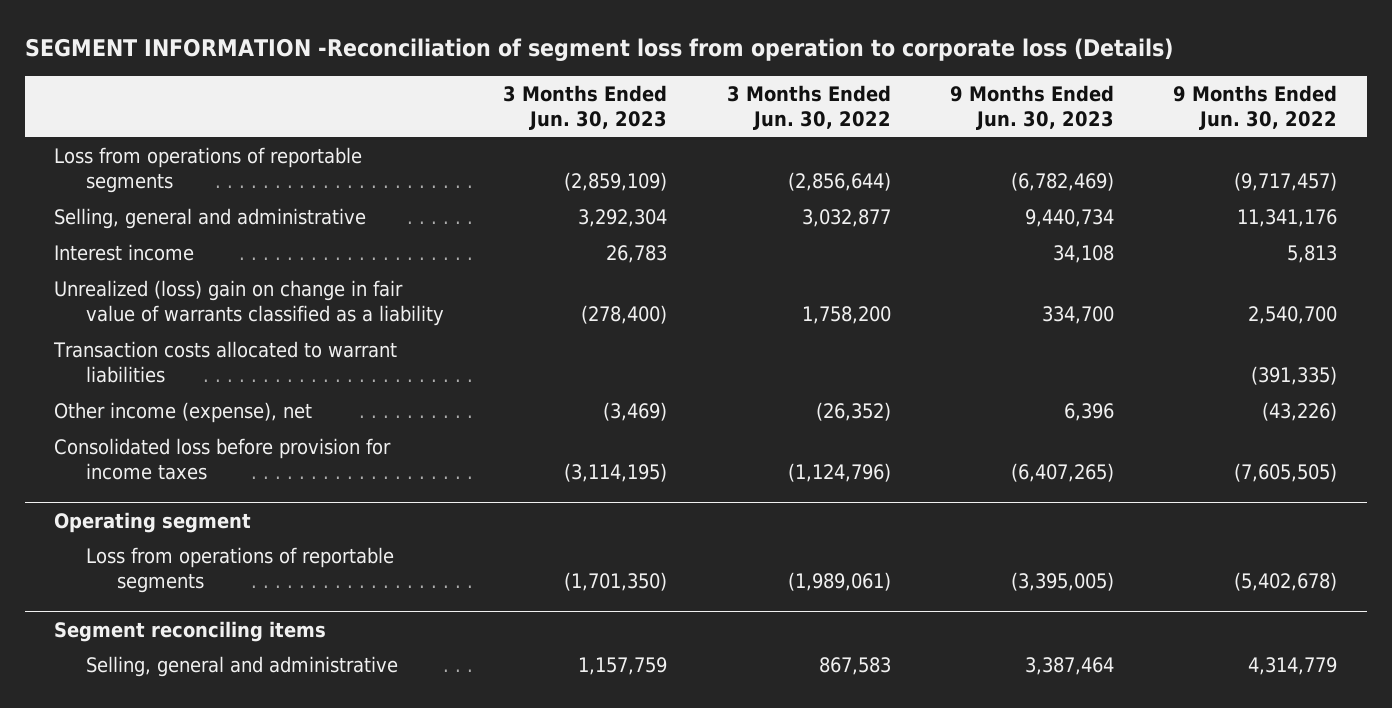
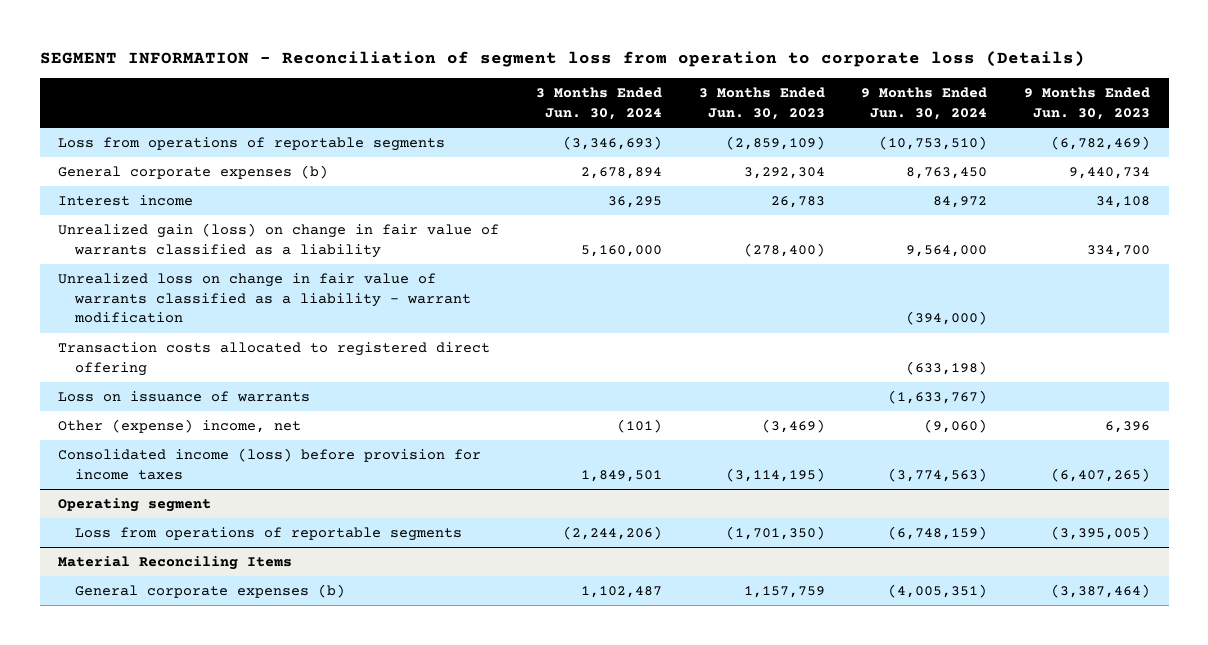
[24,37,1173,61] SEGMENT INFORMATION -Reconciliation of segment loss from operation to corporate loss (Details) -> [39,51,1085,68] SEGMENT INFORMATION - Reconciliation of segment loss from operation to corporate loss (Details)
[726,85,891,131] 3 Months Ended Jun. 30, 2022 -> none
[1173,85,1338,131] 9 Months Ended Jun. 30, 2022 -> none
none -> [535,87,662,120] 3 Months Ended Jun. 30, 2024
none -> [861,87,988,120] 9 Months Ended Jun. 30, 2024
[54,208,367,230] Selling, general and administrative -> [58,165,329,180] General corporate expenses (b)
[53,341,398,384] Transaction costs allocated to warrant liabilities -> none
[54,280,444,327] Unrealized (loss) gain on change in fair value of warrants classified as a liability -> [58,223,500,258] Unrealized gain (loss) on change in fair value of warrants classified as a liability
none -> [58,273,472,324] Unrealized loss on change in fair value of warrants classified as a liability - warrant modification
none -> [58,342,491,376] Transaction costs allocated to registered direct offering
none -> [58,391,311,403] Loss on issuance of warrants
[54,402,313,424] Other income (expense), net -> [58,419,302,434] Other (expense) income, net
[54,438,392,481] Consolidated loss before provision for income taxes -> [58,448,482,480] Consolidated income (loss) before provision for income taxes
[85,656,398,678] Selling, general and administrative -> none
[54,620,327,642] Segment reconciling items -> [58,556,293,571] Material Reconciling Items
none -> [75,584,346,599] General corporate expenses (b)

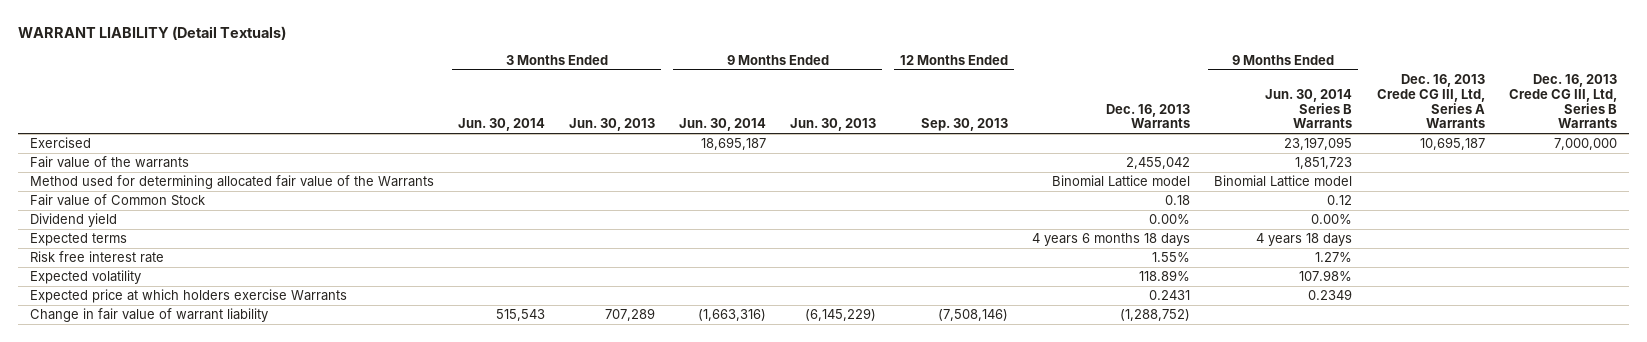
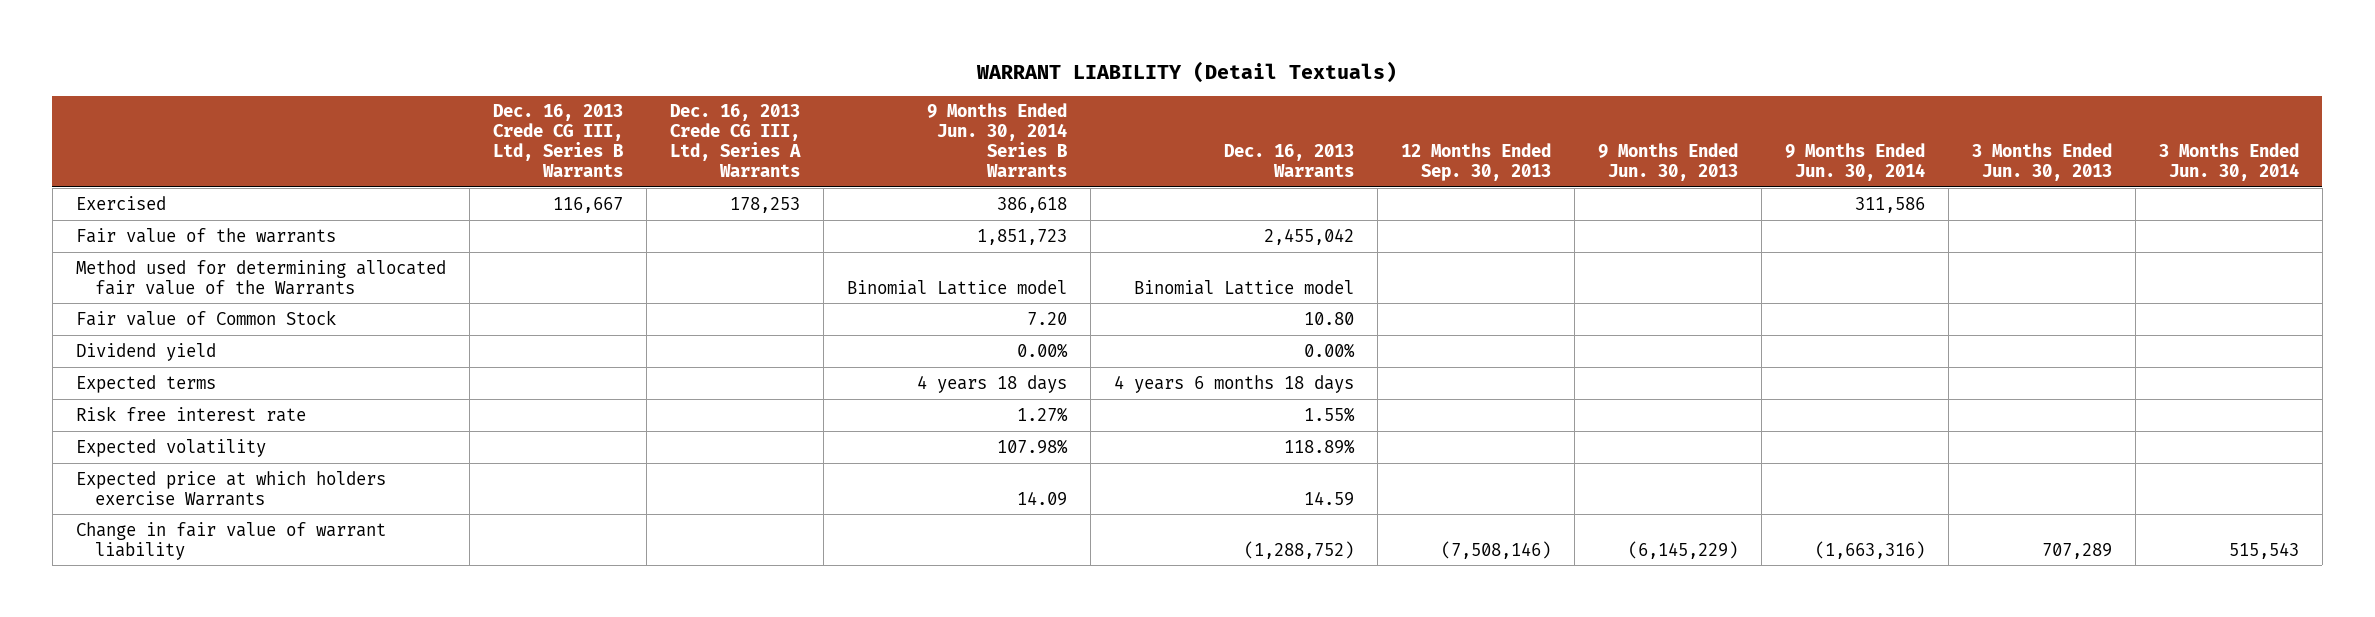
[701,137,767,151] 18,695,187 -> [1854,196,1925,213] 311,586
[1284,137,1353,151] 23,197,095 -> [996,196,1067,213] 386,618
[1419,137,1485,151] 10,695,187 -> [729,196,800,213] 178,253
[1553,138,1617,151] 7,000,000 -> [552,196,623,213] 116,667
[1165,195,1191,206] 0.18 -> [1303,311,1354,325] 10.80
[1327,195,1353,206] 0.12 -> [1026,311,1067,325] 7.20
[1149,290,1191,301] 0.2431 -> [1303,490,1354,506] 14.59
[1308,289,1353,301] 0.2349 -> [1016,490,1067,506] 14.09

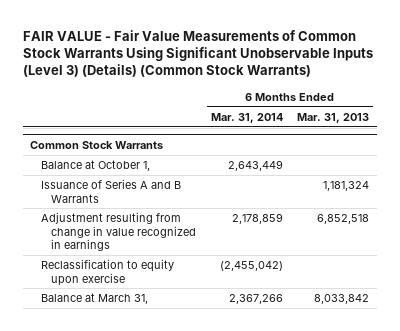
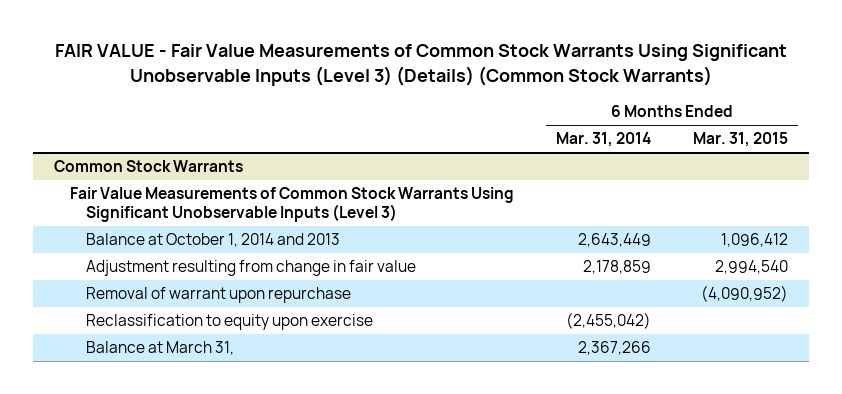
[297,112,370,123] Mar. 31, 2013 -> none
none -> [692,132,788,148] Mar. 31, 2015
[40,179,181,203] Issuance of Series A and B Warrants -> none
none -> [70,187,515,223] Fair Value Measurements of Common Stock Warrants Using Significant Unobservable Inputs (Level 3)
[40,160,150,172] Balance at October 1, -> [86,233,341,248] Balance at October 1, 2014 and 2013
[40,212,197,251] Adjustment resulting from change in value recognized in earnings -> [86,260,417,277] Adjustment resulting from change in fair value
none -> [86,287,352,304] Removal of warrant upon repurchase

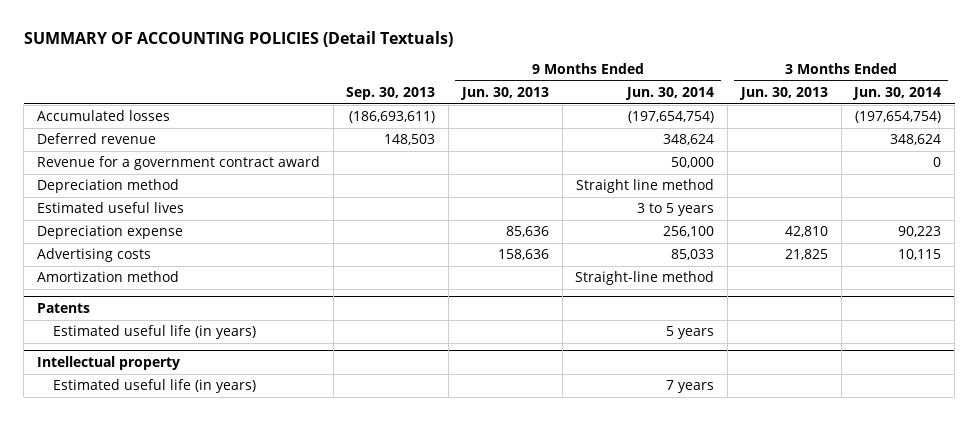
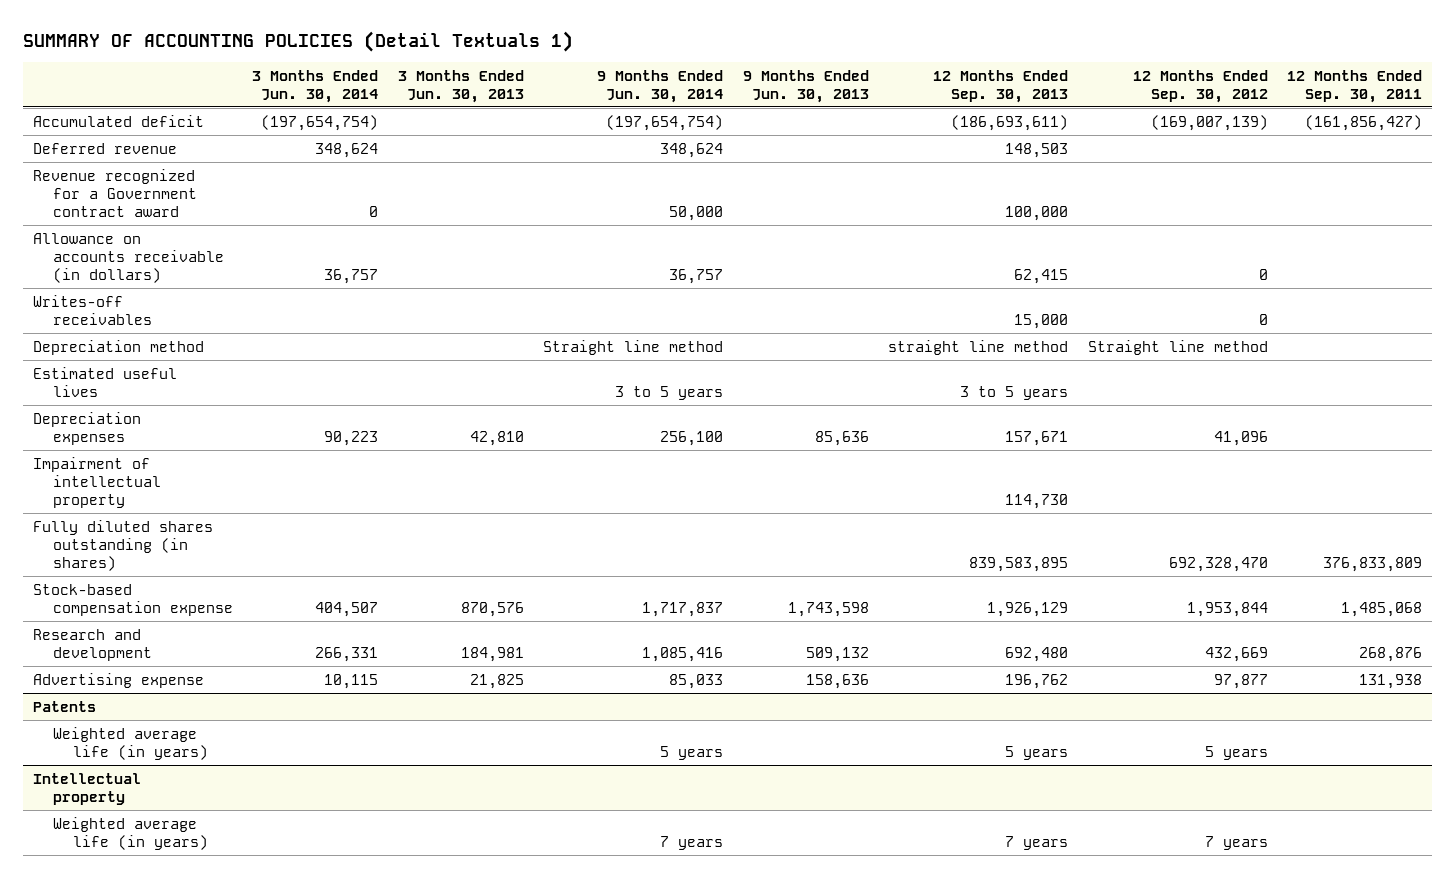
[23,31,453,48] SUMMARY OF ACCOUNTING POLICIES (Detail Textuals) -> [23,30,574,52] SUMMARY OF ACCOUNTING POLICIES (Detail Textuals 1)
[346,86,436,100] Sep. 30, 2013 -> none
none -> [933,69,1069,103] 12 Months Ended Sep. 30, 2013
none -> [1132,69,1268,103] 12 Months Ended Sep. 30, 2012
none -> [1287,69,1423,103] 12 Months Ended Sep. 30, 2011
[36,110,170,122] Accumulated losses -> [32,114,204,127] Accumulated deficit
[36,156,320,171] Revenue for a government contract award -> [32,168,198,217] Revenue recognized for a Government contract award
none -> [32,232,225,283] Allowance on accounts receivable (in dollars)
none -> [32,294,153,325] Writes-off receivables
[36,271,179,283] Amortization method -> none
[36,225,183,240] Depreciation expense -> [32,411,141,445] Depreciation expenses
none -> [32,456,162,508] Impairment of intellectual property
none -> [32,519,213,571] Fully diluted shares outstanding (in shares)
none -> [32,583,234,616] Stock-based compensation expense
none -> [32,628,153,661] Research and development
[36,248,151,263] Advertising costs -> [32,672,204,688] Advertising expense
[53,325,257,340] Estimated useful life (in years) -> [53,726,209,760] Weighted average life (in years)
[53,379,257,394] Estimated useful life (in years) -> [53,816,209,850] Weighted average life (in years)

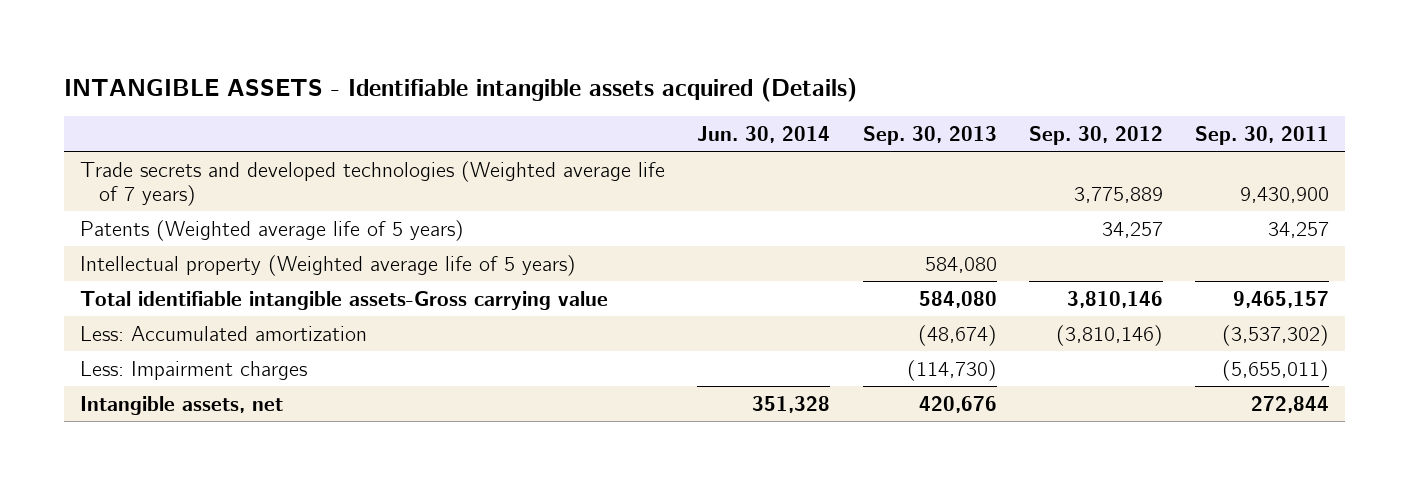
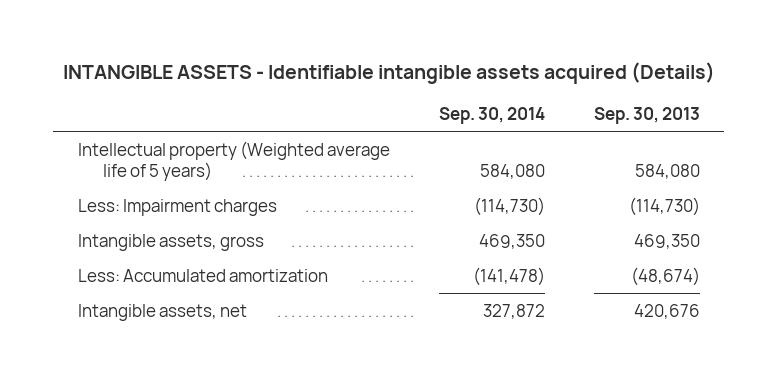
[697,125,831,143] Jun. 30, 2014 -> none
[1028,125,1163,145] Sep. 30, 2012 -> none
[1195,125,1330,145] Sep. 30, 2011 -> none
none -> [438,106,545,124] Sep. 30, 2014
[80,160,666,206] Trade secrets and developed technologies (Weighted average life of 7 years) -> none
[80,219,465,241] Patents (Weighted average life of 5 years) -> none
[80,290,609,310] Total identifiable intangible assets-Gross carrying value -> none
none -> [77,233,264,251] Intangible assets, gross
[80,325,368,341] Less: Accumulated amortization -> [77,268,328,282] Less: Accumulated amortization

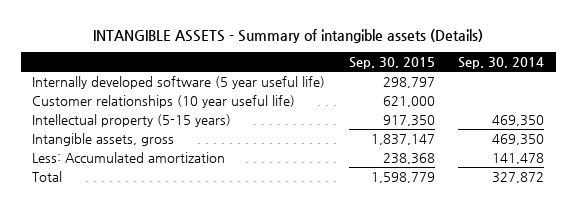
[62,62,715,85] INTANGIBLE ASSETS - Identifiable intangible assets acquired (Details) -> [93,28,484,43] INTANGIBLE ASSETS - Summary of intangible assets (Details)
[593,106,700,124] Sep. 30, 2013 -> none
none -> [348,56,435,69] Sep. 30, 2015
[77,198,277,216] Less: Impairment charges -> none
none -> [32,75,326,89] Internally developed software (5 year useful life)
none -> [32,94,296,108] Customer relationships (10 year useful life)
[77,140,390,182] Intellectual property (Weighted average life of 5 years) -> [32,113,232,127] Intellectual property (5-15 years)
[479,164,545,180] 584,080 -> [491,114,544,126] 469,350
[472,266,545,286] (141,478) -> [491,152,544,164] 141,478
[77,303,247,321] Intangible assets, net -> [32,170,63,182] Total

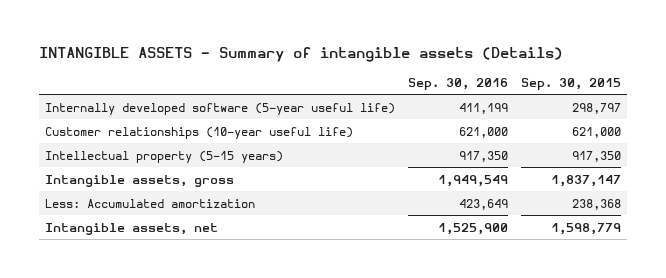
[457,56,544,69] Sep. 30, 2014 -> none
none -> [408,77,509,90] Sep. 30, 2016
[32,75,326,89] Internally developed software (5 year useful life) -> [45,102,396,115] Internally developed software (5-year useful life)
[32,94,296,108] Customer relationships (10 year useful life) -> [45,126,354,139] Customer relationships (10-year useful life)
[32,170,63,182] Total -> [45,222,219,235] Intangible assets, net

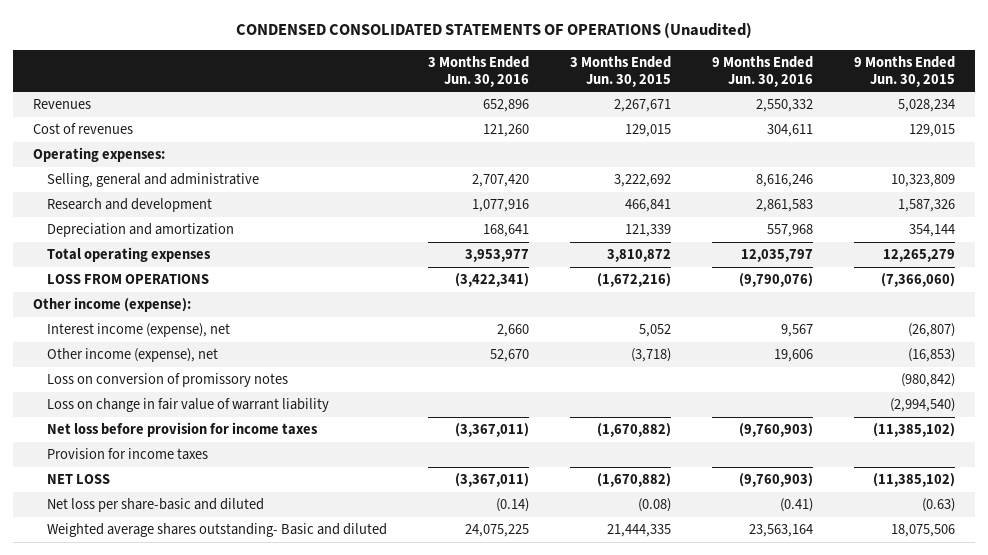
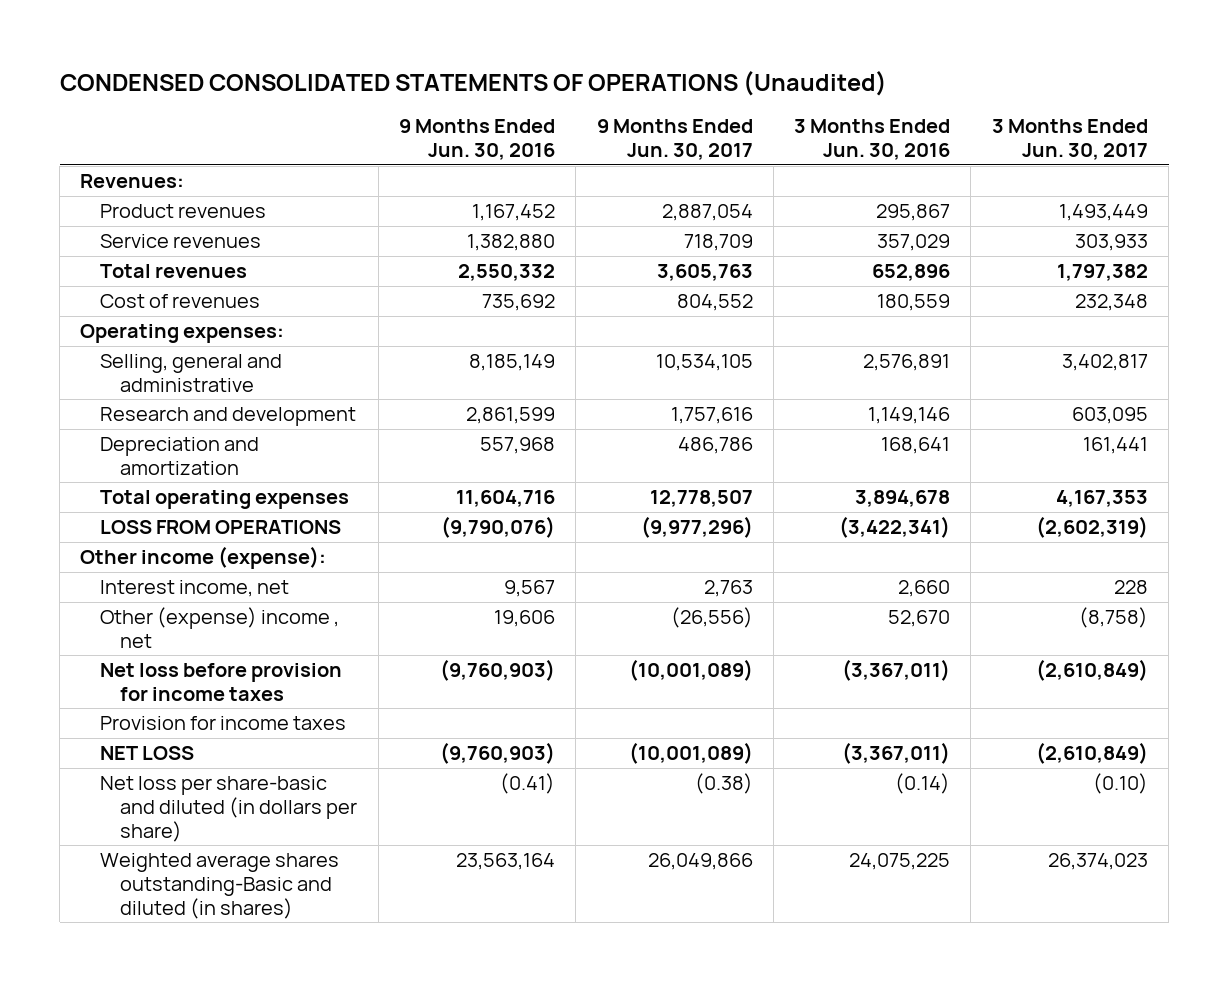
[570,56,672,87] 3 Months Ended Jun. 30, 2015 -> none
[853,56,955,87] 9 Months Ended Jun. 30, 2015 -> none
none -> [596,119,753,161] 9 Months Ended Jun. 30, 2017
none -> [991,119,1148,161] 3 Months Ended Jun. 30, 2017
none -> [80,174,185,189] Revenues:
none -> [100,204,267,219] Product revenues
none -> [100,234,262,249] Service revenues
[33,99,92,110] Revenues -> [100,264,248,279] Total revenues
[483,124,530,138] 121,260 -> [877,294,951,312] 180,559
[766,124,813,138] 304,611 -> [481,294,555,312] 735,692
[472,174,530,188] 2,707,420 -> [863,354,951,372] 2,576,891
[755,174,813,188] 8,616,246 -> [468,354,555,372] 8,185,149
[472,199,530,213] 1,077,916 -> [868,407,951,425] 1,149,146
[755,199,813,213] 2,861,583 -> [465,407,555,425] 2,861,599
[465,249,530,263] 3,953,977 -> [855,490,951,508] 3,894,678
[740,249,813,263] 12,035,797 -> [455,490,555,508] 11,604,716
[47,373,289,388] Loss on conversion of promissory notes -> none
[47,398,330,413] Loss on change in fair value of warrant liability -> none
[47,323,231,338] Interest income (expense), net -> [100,580,290,598] Interest income, net
[47,348,219,363] Other income (expense), net -> [100,607,340,648] Other (expense) income , net
[47,498,265,513] Net loss per share-basic and diluted -> [100,776,358,842] Net loss per share-basic and diluted (in dollars per share)
[47,523,388,538] Weighted average shares outstanding- Basic and diluted -> [100,853,340,919] Weighted average shares outstanding-Basic and diluted (in shares)

